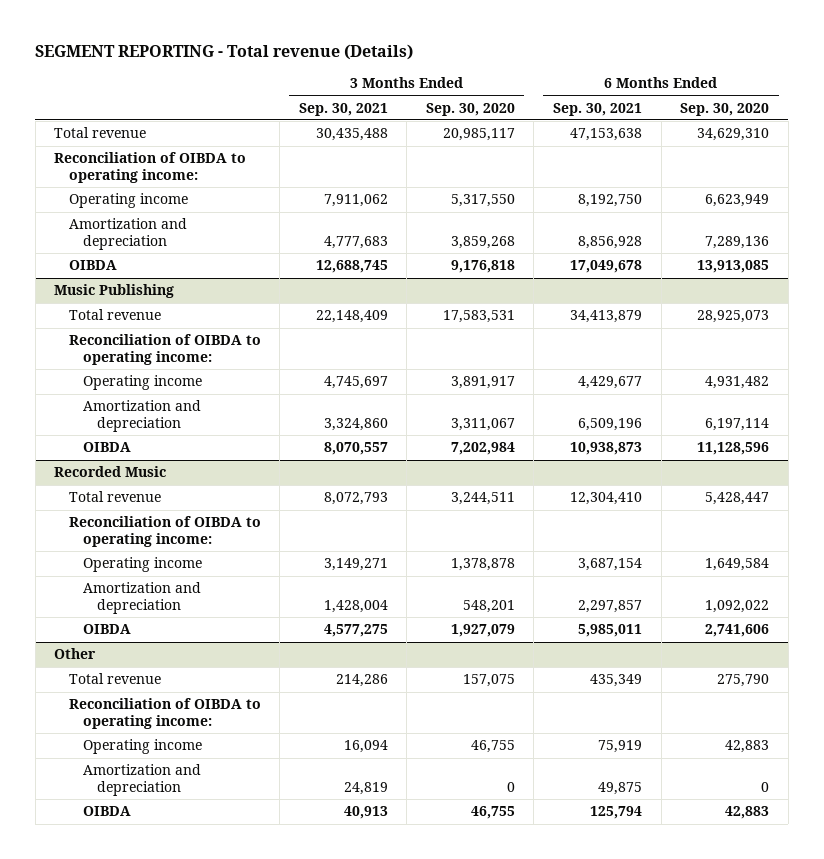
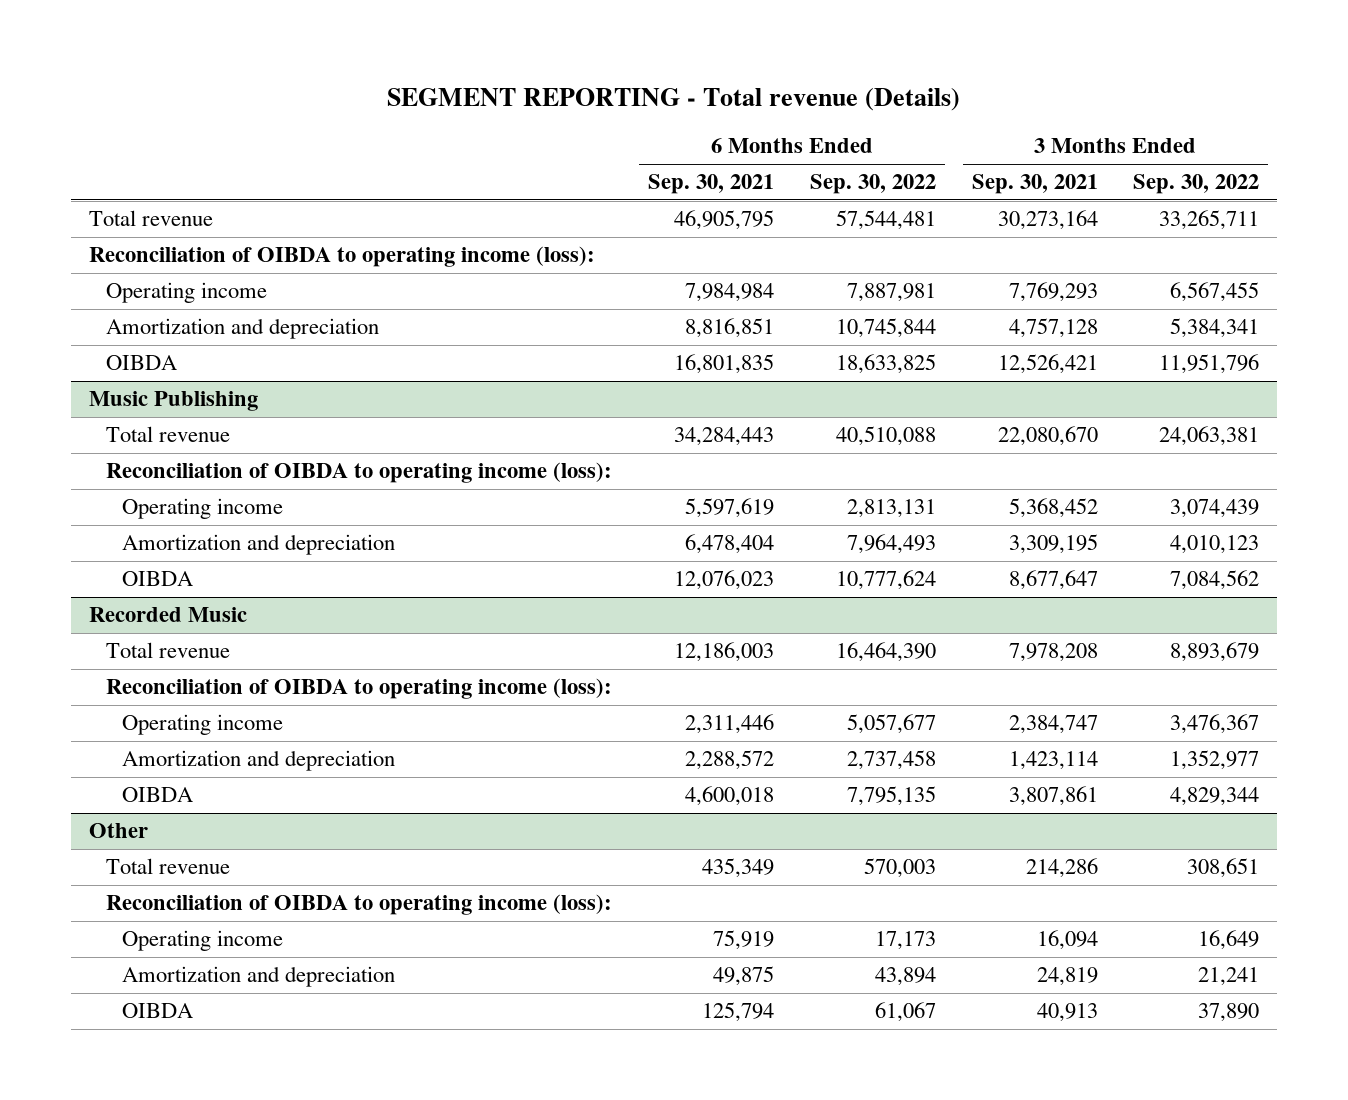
[425,102,515,116] Sep. 30, 2020 -> none
[680,102,770,116] Sep. 30, 2020 -> none
none -> [809,174,936,195] Sep. 30, 2022
none -> [1133,174,1260,195] Sep. 30, 2022
[315,128,388,142] 30,435,488 -> [997,210,1098,231] 30,273,164
[569,128,642,142] 47,153,638 -> [673,210,774,231] 46,905,795
[54,152,247,183] Reconciliation of OIBDA to operating income: -> [88,246,595,268] Reconciliation of OIBDA to operating income (loss):
[323,194,388,208] 7,911,062 -> [1008,282,1098,303] 7,769,293
[577,194,642,208] 8,192,750 -> [684,283,774,303] 7,984,984
[323,235,388,249] 4,777,683 -> [1008,318,1098,339] 4,757,128
[577,235,642,249] 8,856,928 -> [684,318,774,339] 8,816,851
[315,260,388,274] 12,688,745 -> [997,354,1098,375] 12,526,421
[569,260,642,274] 17,049,678 -> [673,354,774,375] 16,801,835
[315,310,388,324] 22,148,409 -> [997,426,1098,447] 22,080,670
[569,310,642,324] 34,413,879 -> [673,427,774,447] 34,284,443
[68,334,261,365] Reconciliation of OIBDA to operating income: -> [105,462,612,484] Reconciliation of OIBDA to operating income (loss):
[323,376,388,390] 4,745,697 -> [1008,498,1098,519] 5,368,452
[577,376,642,390] 4,429,677 -> [684,498,774,519] 5,597,619
[323,417,388,431] 3,324,860 -> [1008,534,1098,555] 3,309,195
[577,417,642,431] 6,509,196 -> [684,534,774,555] 6,478,404
[323,442,388,456] 8,070,557 -> [1008,570,1098,591] 8,677,647
[569,442,642,456] 10,938,873 -> [673,570,774,591] 12,076,023
[323,492,388,506] 8,072,793 -> [1008,643,1098,663] 7,978,208
[569,492,642,506] 12,304,410 -> [673,642,774,663] 12,186,003
[68,516,261,547] Reconciliation of OIBDA to operating income: -> [105,678,612,700] Reconciliation of OIBDA to operating income (loss):
[323,558,388,572] 3,149,271 -> [1008,715,1098,735] 2,384,747
[577,558,642,572] 3,687,154 -> [684,714,774,735] 2,311,446
[323,599,388,613] 1,428,004 -> [1008,751,1098,771] 1,423,114
[577,599,642,613] 2,297,857 -> [684,750,774,771] 2,288,572
[323,624,388,638] 4,577,275 -> [1008,786,1098,807] 3,807,861
[577,624,642,638] 5,985,011 -> [684,786,774,807] 4,600,018
[68,698,261,729] Reconciliation of OIBDA to operating income: -> [105,894,612,916] Reconciliation of OIBDA to operating income (loss):

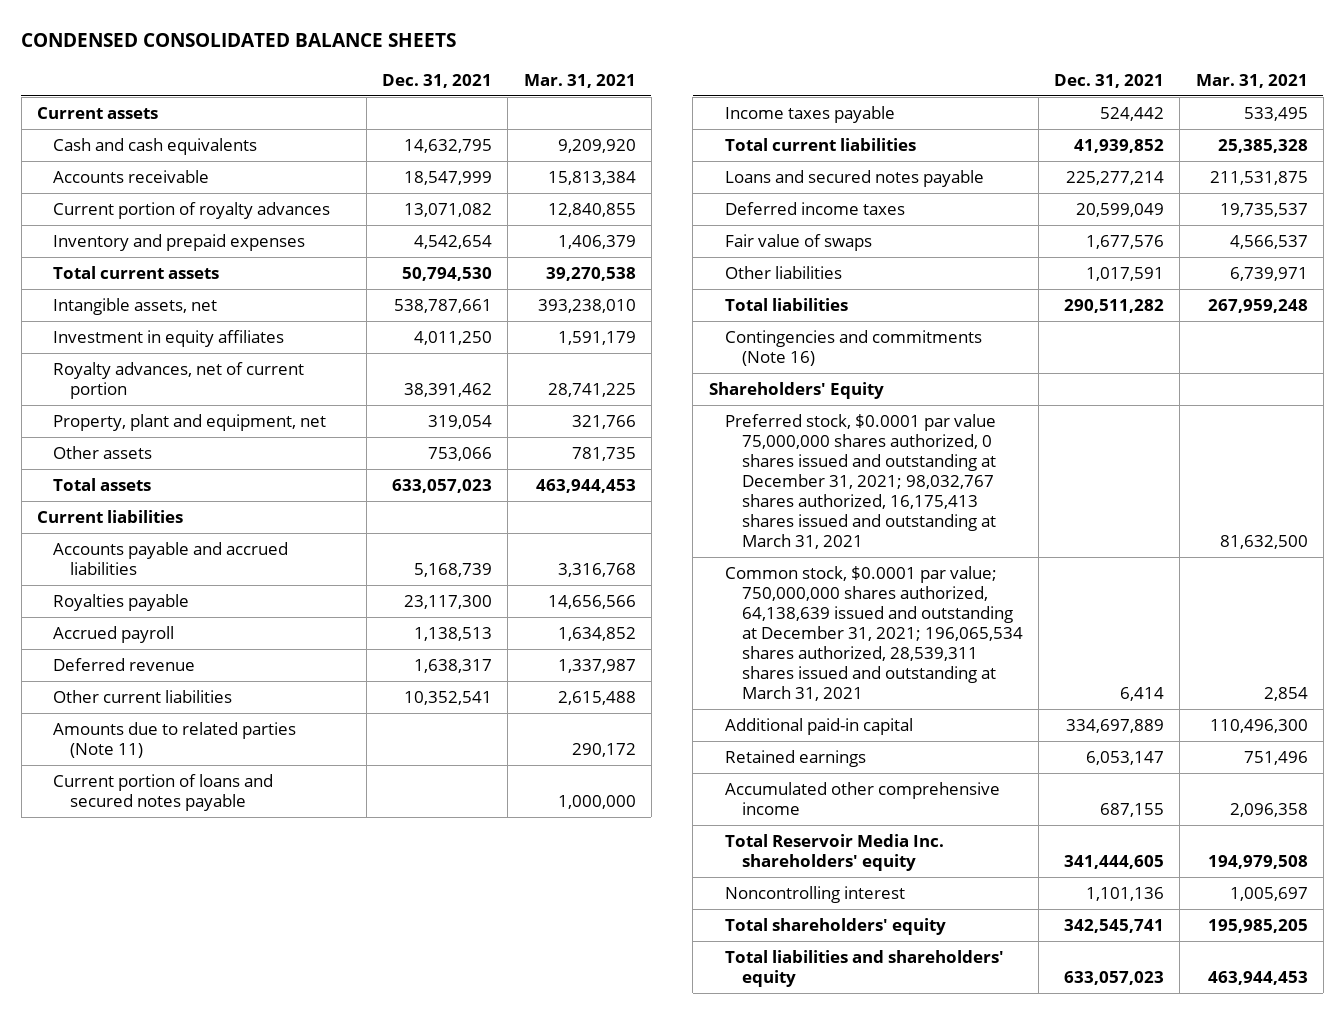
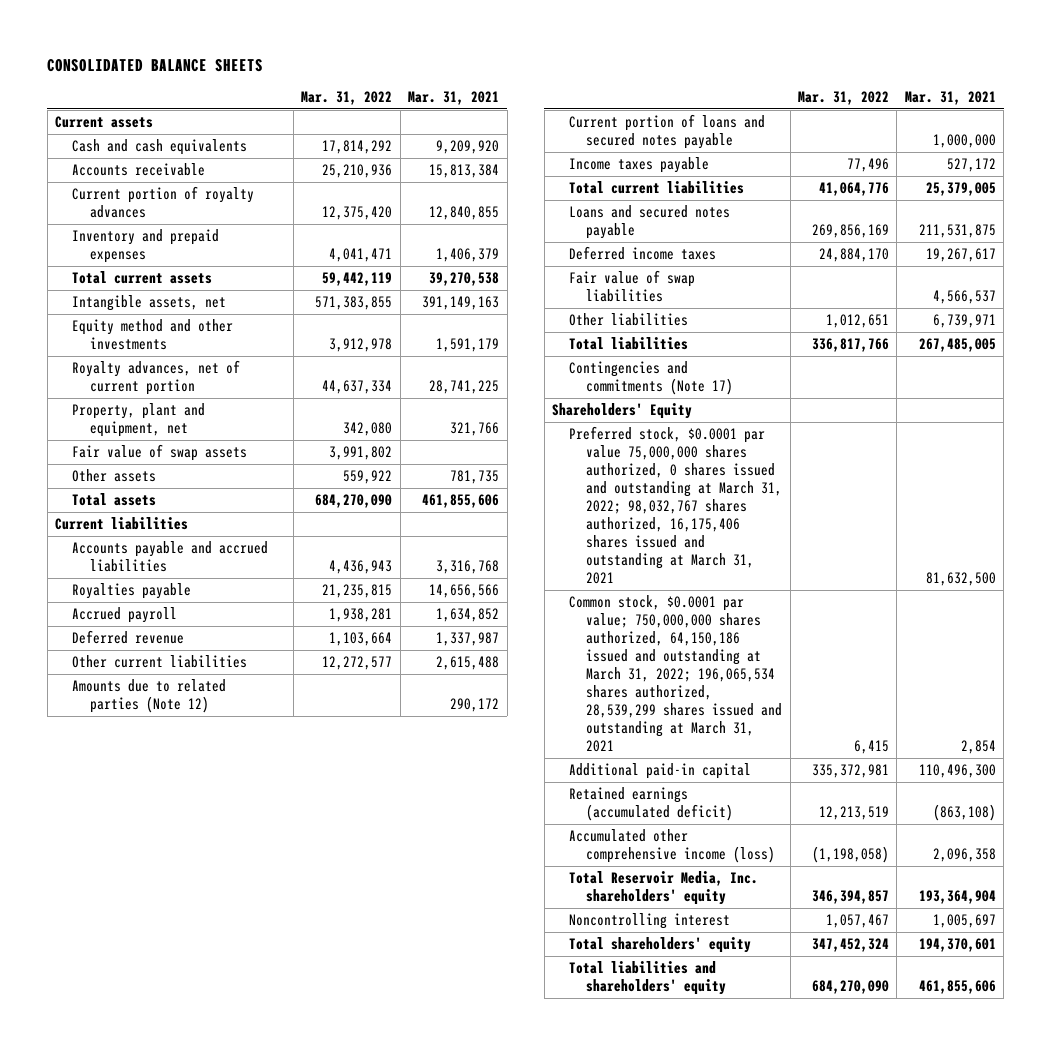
[21,32,457,47] CONDENSED CONSOLIDATED BALANCE SHEETS -> [47,58,264,72] CONSOLIDATED BALANCE SHEETS
[382,73,493,88] Dec. 31, 2021 -> none
none -> [301,91,393,106] Mar. 31, 2022
[537,298,636,313] 393,238,010 -> [422,295,500,310] 391,149,163
[53,329,285,347] Investment in equity affiliates -> [72,318,234,350] Equity method and other investments
none -> [72,443,248,461] Fair value of swap assets
[535,478,636,493] 463,944,453 -> [422,493,500,508] 461,855,606
[53,721,297,758] Amounts due to related parties (Note 11) -> [72,678,227,713] Amounts due to related parties (Note 12)
[1243,106,1308,121] 533,495 -> [946,157,996,172] 527,172
[1217,138,1308,153] 25,385,328 -> [925,181,996,196] 25,379,005
[1219,202,1308,217] 19,735,537 -> [925,247,996,262] 19,267,617
[725,233,873,251] Fair value of swaps -> [569,269,696,302] Fair value of swap liabilities
[1207,298,1308,313] 267,959,248 -> [918,337,996,352] 267,485,005
[725,329,983,366] Contingencies and commitments (Note 16) -> [569,360,734,395] Contingencies and commitments (Note 17)
[725,413,997,549] Preferred stock, $0.0001 par value 75,000,000 shares authorized, 0 shares issued and outstanding at December 31, 2021; 98,032,767 shares authorized, 16,175,413 shares issued and outstanding at March 31, 2021 -> [569,425,783,585] Preferred stock, $0.0001 par value 75,000,000 shares authorized, 0 shares issued and outstanding at March 31, 2022; 98,032,767 shares authorized, 16,175,406 shares issued and outstanding at March 31, 2021
[725,565,1023,701] Common stock, $0.0001 par value; 750,000,000 shares authorized, 64,138,639 issued and outstanding at December 31, 2021; 196,065,534 shares authorized, 28,539,311 shares issued and outstanding at March 31, 2021 -> [569,594,783,753] Common stock, $0.0001 par value; 750,000,000 shares authorized, 64,150,186 issued and outstanding at March 31, 2022; 196,065,534 shares authorized, 28,539,299 shares issued and outstanding at March 31, 2021
[725,749,867,767] Retained earnings -> [569,786,734,821] Retained earnings (accumulated deficit)
[1243,750,1308,765] 751,496 -> [932,803,996,821] (863,108)
[725,781,1001,815] Accumulated other comprehensive income -> [569,828,776,863] Accumulated other comprehensive income (loss)
[725,833,945,871] Total Reservoir Media Inc. shareholders' equity -> [569,870,759,905] Total Reservoir Media, Inc. shareholders' equity
[1207,854,1308,869] 194,979,508 -> [918,889,996,904] 193,364,904
[1207,918,1308,933] 195,985,205 -> [918,937,996,952] 194,370,601
[1207,970,1308,985] 463,944,453 -> [918,979,996,994] 461,855,606

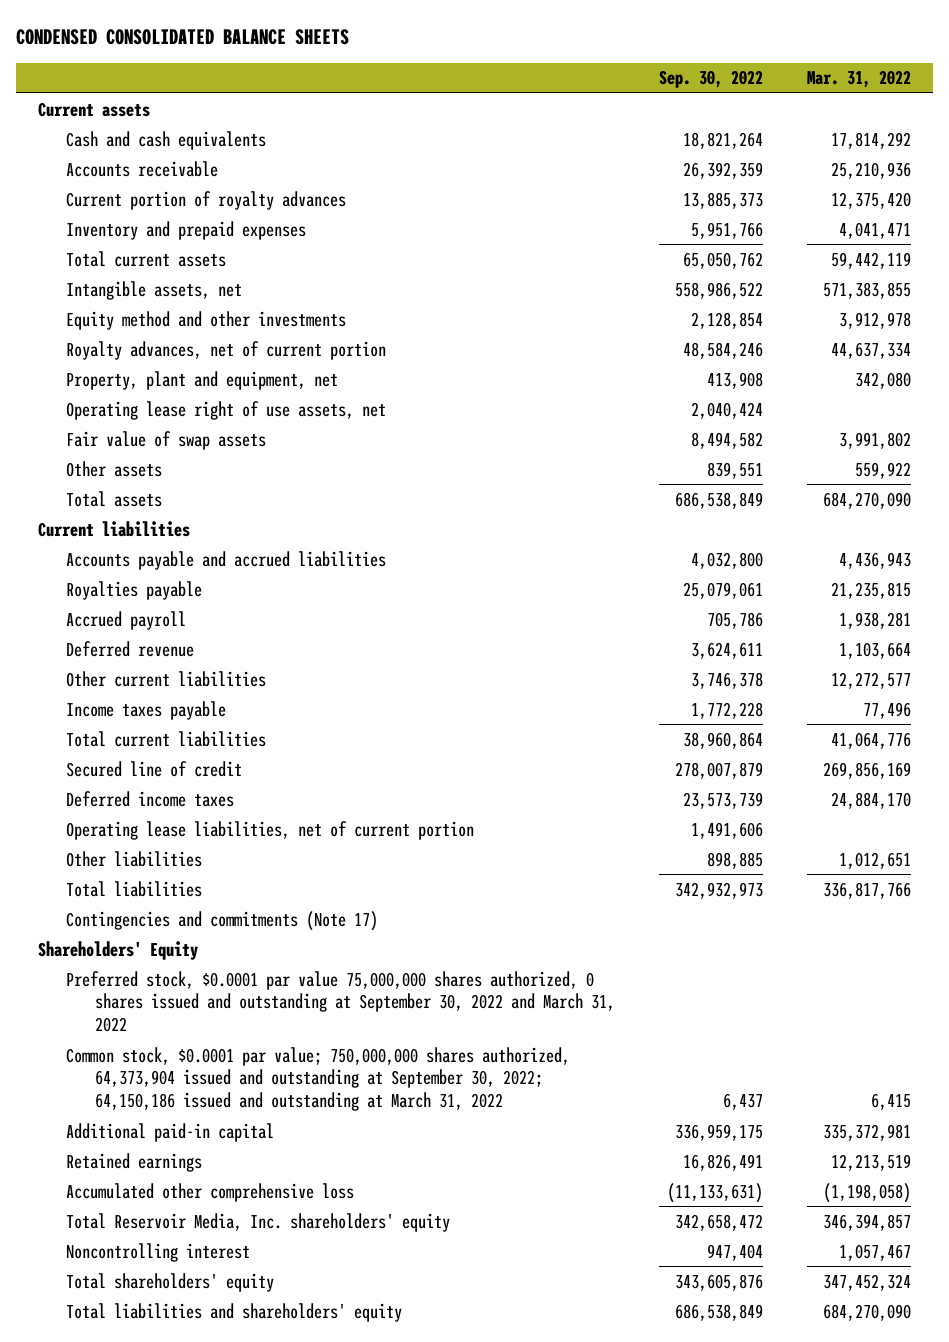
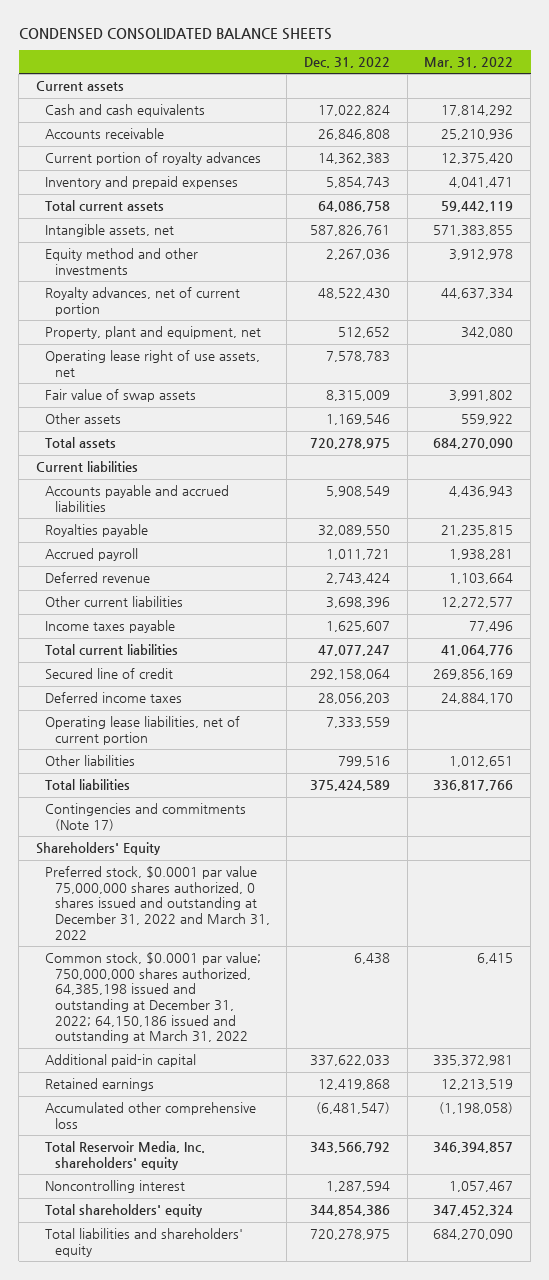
[658,70,763,89] Sep. 30, 2022 -> none
none -> [304,57,391,69] Dec. 31, 2022
[66,970,615,1032] Preferred stock, $0.0001 par value 75,000,000 shares authorized, 0 shares issued and outstanding at September 30, 2022 and March 31, 2022 -> [45,866,270,940] Preferred stock, $0.0001 par value 75,000,000 shares authorized, 0 shares issued and outstanding at December 31, 2022 and March 31, 2022
[66,1046,571,1111] Common stock, $0.0001 par value; 750,000,000 shares authorized, 64,373,904 issued and outstanding at September 30, 2022; 64,150,186 issued and outstanding at March 31, 2022 -> [45,952,262,1044] Common stock, $0.0001 par value; 750,000,000 shares authorized, 64,385,198 issued and outstanding at December 31, 2022; 64,150,186 issued and outstanding at March 31, 2022

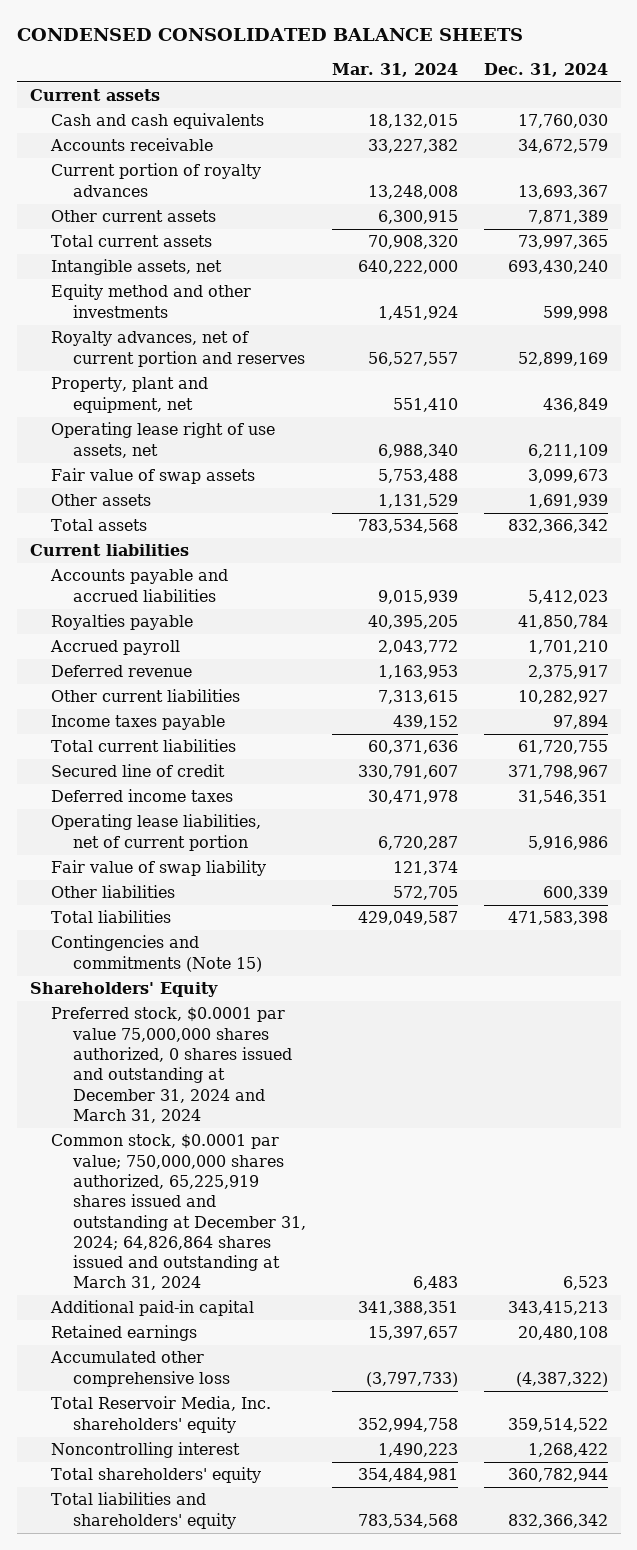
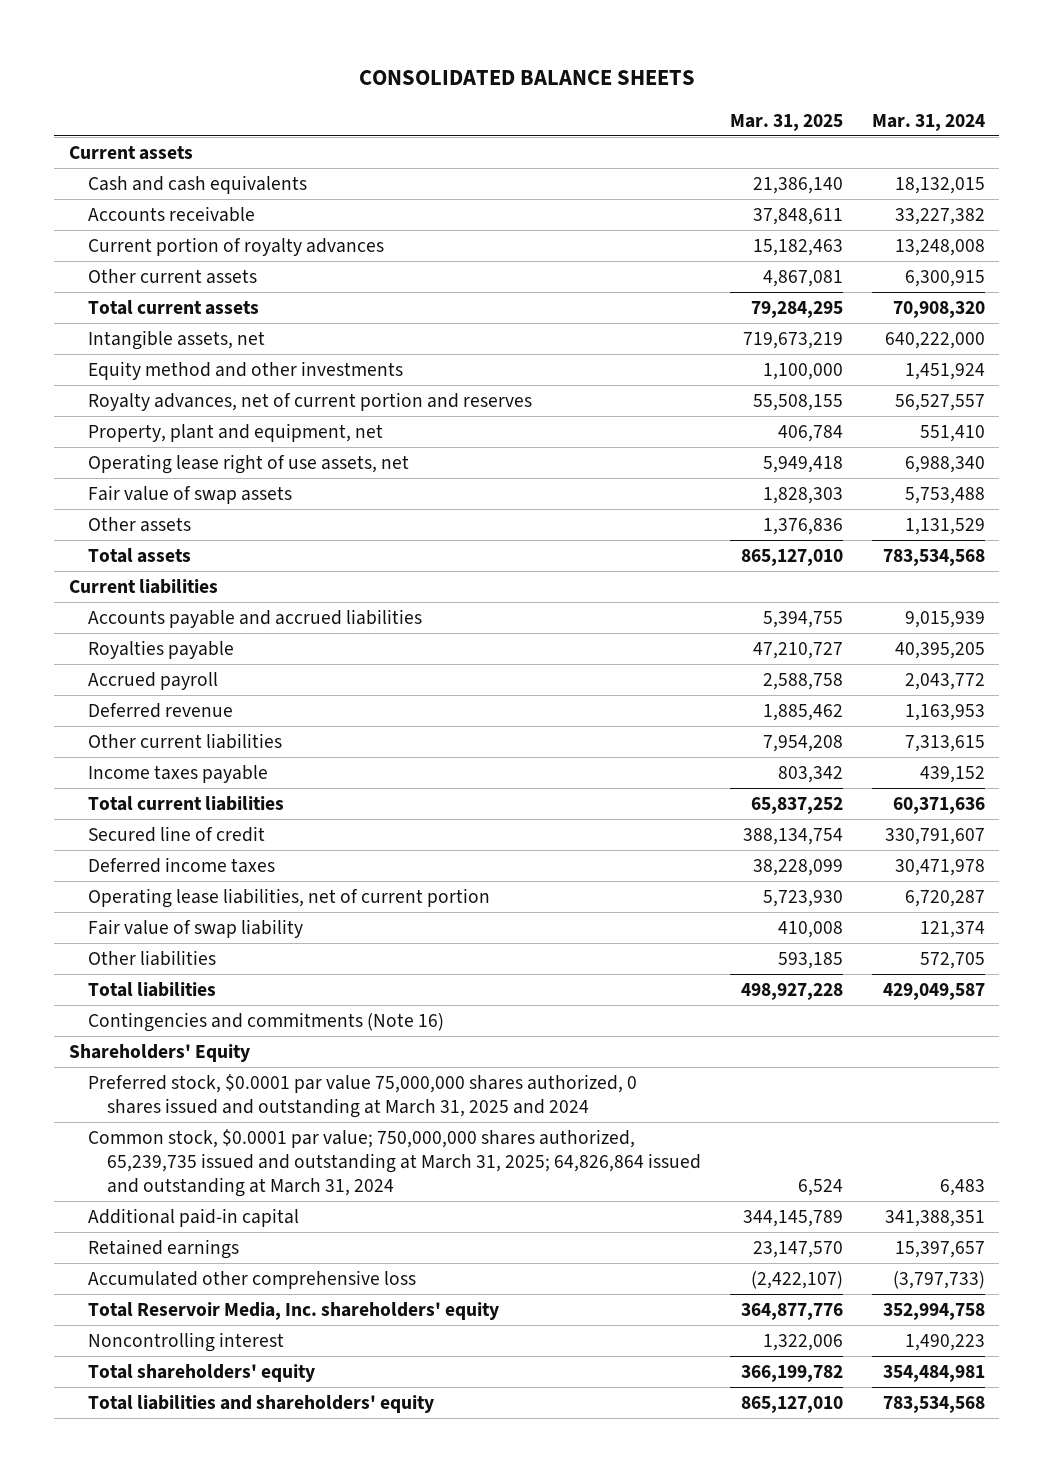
[16,27,523,41] CONDENSED CONSOLIDATED BALANCE SHEETS -> [358,70,695,86] CONSOLIDATED BALANCE SHEETS
[483,62,608,77] Dec. 31, 2024 -> none
none -> [730,113,844,131] Mar. 31, 2025
[51,935,262,972] Contingencies and commitments (Note 15) -> [88,1012,445,1033] Contingencies and commitments (Note 16)
[51,1007,292,1123] Preferred stock, $0.0001 par value 75,000,000 shares authorized, 0 shares issued and outstanding at December 31, 2024 and March 31, 2024 -> [88,1074,638,1118] Preferred stock, $0.0001 par value 75,000,000 shares authorized, 0 shares issued and outstanding at March 31, 2025 and 2024
[51,1134,306,1291] Common stock, $0.0001 par value; 750,000,000 shares authorized, 65,225,919 shares issued and outstanding at December 31, 2024; 64,826,864 shares issued and outstanding at March 31, 2024 -> [88,1129,702,1197] Common stock, $0.0001 par value; 750,000,000 shares authorized, 65,239,735 issued and outstanding at March 31, 2025; 64,826,864 issued and outstanding at March 31, 2024

